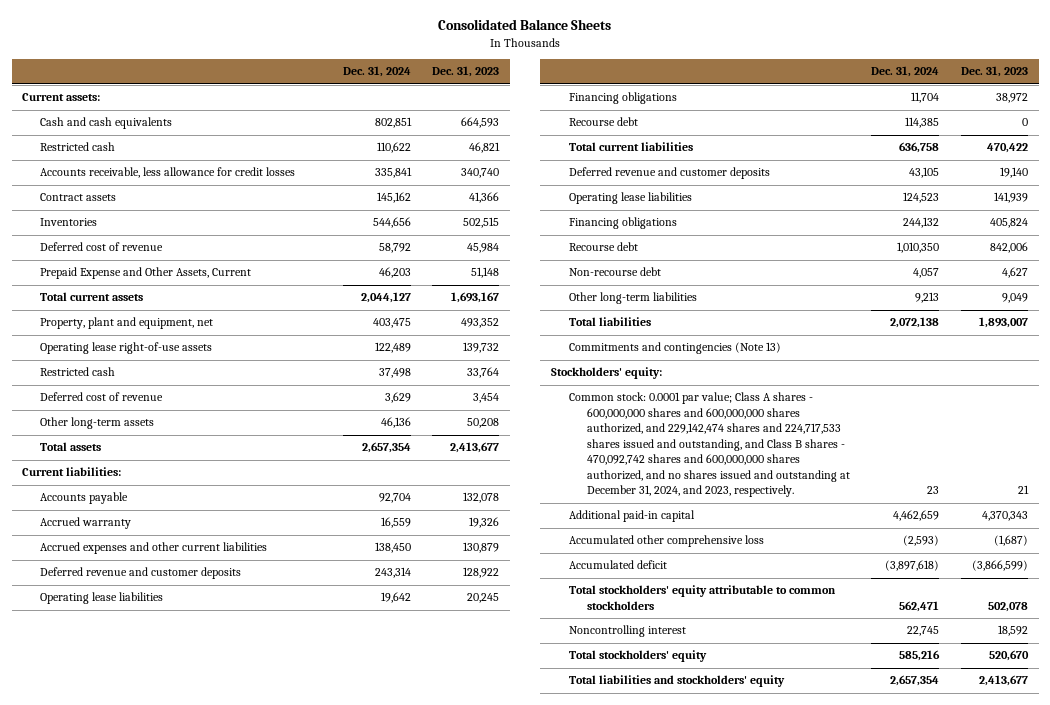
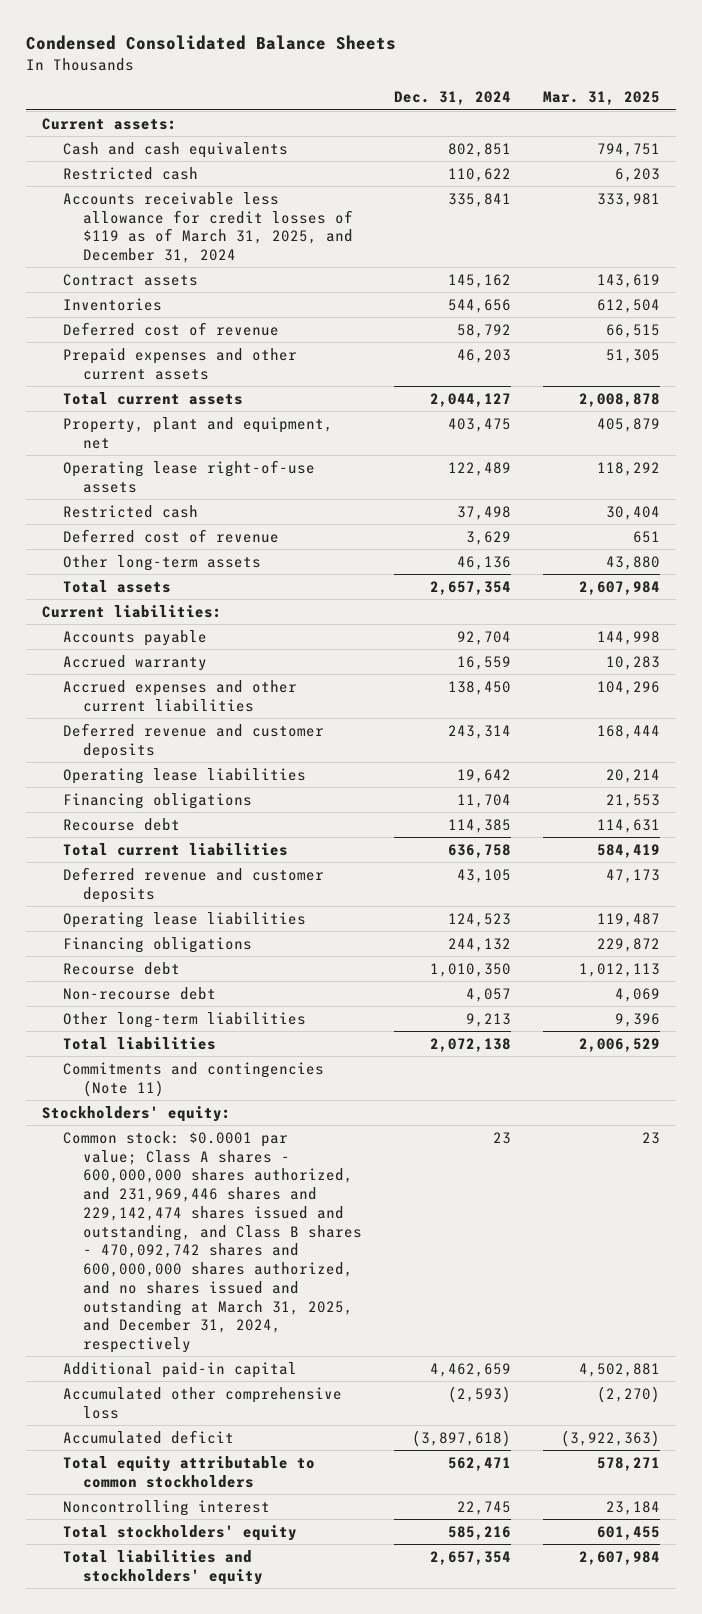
[438,19,612,31] Consolidated Balance Sheets -> [26,35,397,51] Condensed Consolidated Balance Sheets
[432,66,500,78] Dec. 31, 2023 -> none
none -> [543,91,661,106] Mar. 31, 2025
[40,167,296,179] Accounts receivable, less allowance for credit losses -> [62,191,354,264] Accounts receivable less allowance for credit losses of $119 as of March 31, 2025, and December 31, 2024
[40,267,252,280] Prepaid Expense and Other Assets, Current -> [62,347,297,380] Prepaid expenses and other current assets
[568,342,781,355] Commitments and contingencies (Note 13) -> [62,1061,324,1097] Commitments and contingencies (Note 11)
[568,392,850,498] Common stock: 0.0001 par value; Class A shares - 600,000,000 shares and 600,000,000 shares authorized, and 229,142,474 shares and 224,717,533 shares issued and outstanding, and Class B shares - 470,092,742 shares and 600,000,000 shares authorized, and no shares issued and outstanding at December 31, 2024, and 2023, respectively. -> [62,1130,363,1354] Common stock: $0.0001 par value; Class A shares - 600,000,000 shares authorized, and 231,969,446 shares and 229,142,474 shares issued and outstanding, and Class B shares - 470,092,742 shares and 600,000,000 shares authorized, and no shares issued and outstanding at March 31, 2025, and December 31, 2024, respectively
[568,585,836,610] Total stockholders' equity attributable to common stockholders -> [62,1455,315,1488] Total equity attributable to common stockholders

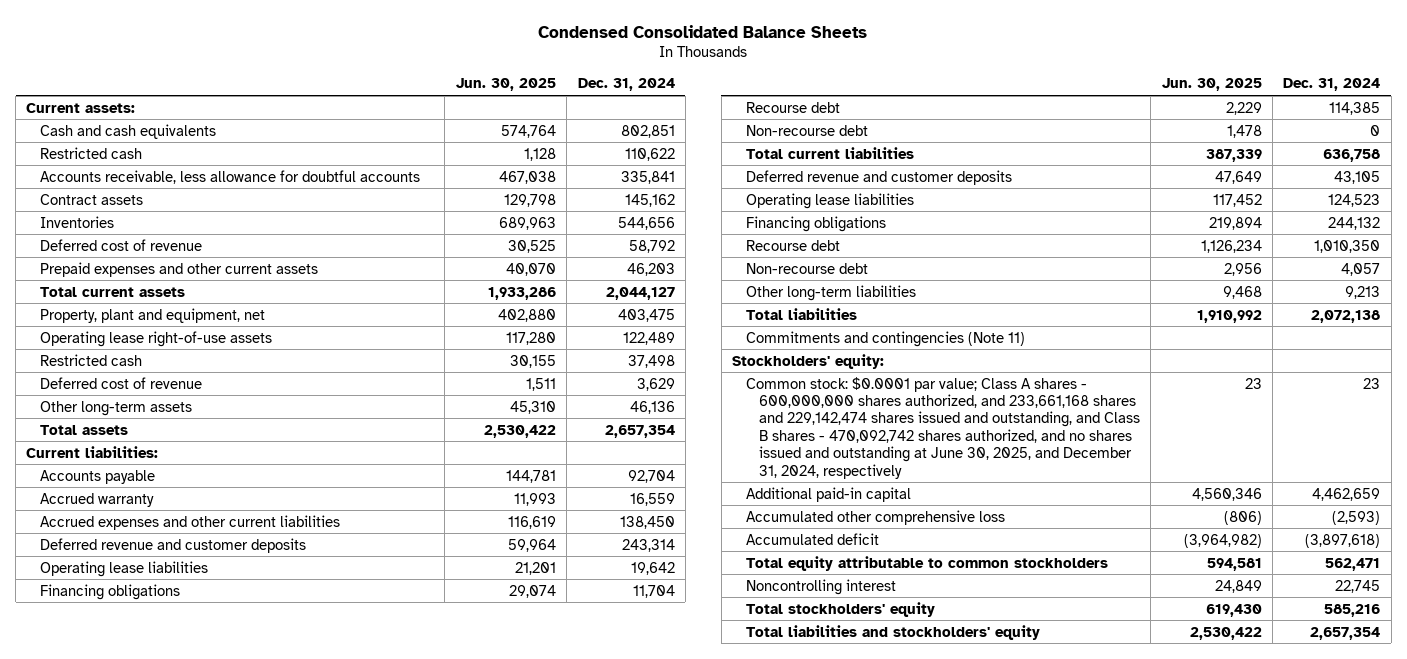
[543,91,661,106] Mar. 31, 2025 -> none
none -> [455,78,556,92] Jun. 30, 2025
[62,191,354,264] Accounts receivable less allowance for credit losses of $119 as of March 31, 2025, and December 31, 2024 -> [39,169,420,184] Accounts receivable, less allowance for doubtful accounts
none -> [745,124,868,136] Non-recourse debt
[62,1130,363,1354] Common stock: $0.0001 par value; Class A shares - 600,000,000 shares authorized, and 231,969,446 shares and 229,142,474 shares issued and outstanding, and Class B shares - 470,092,742 shares and 600,000,000 shares authorized, and no shares issued and outstanding at March 31, 2025, and December 31, 2024, respectively -> [745,376,1140,479] Common stock: $0.0001 par value; Class A shares - 600,000,000 shares authorized, and 233,661,168 shares and 229,142,474 shares issued and outstanding, and Class B shares - 470,092,742 shares authorized, and no shares issued and outstanding at June 30, 2025, and December 31, 2024, respectively

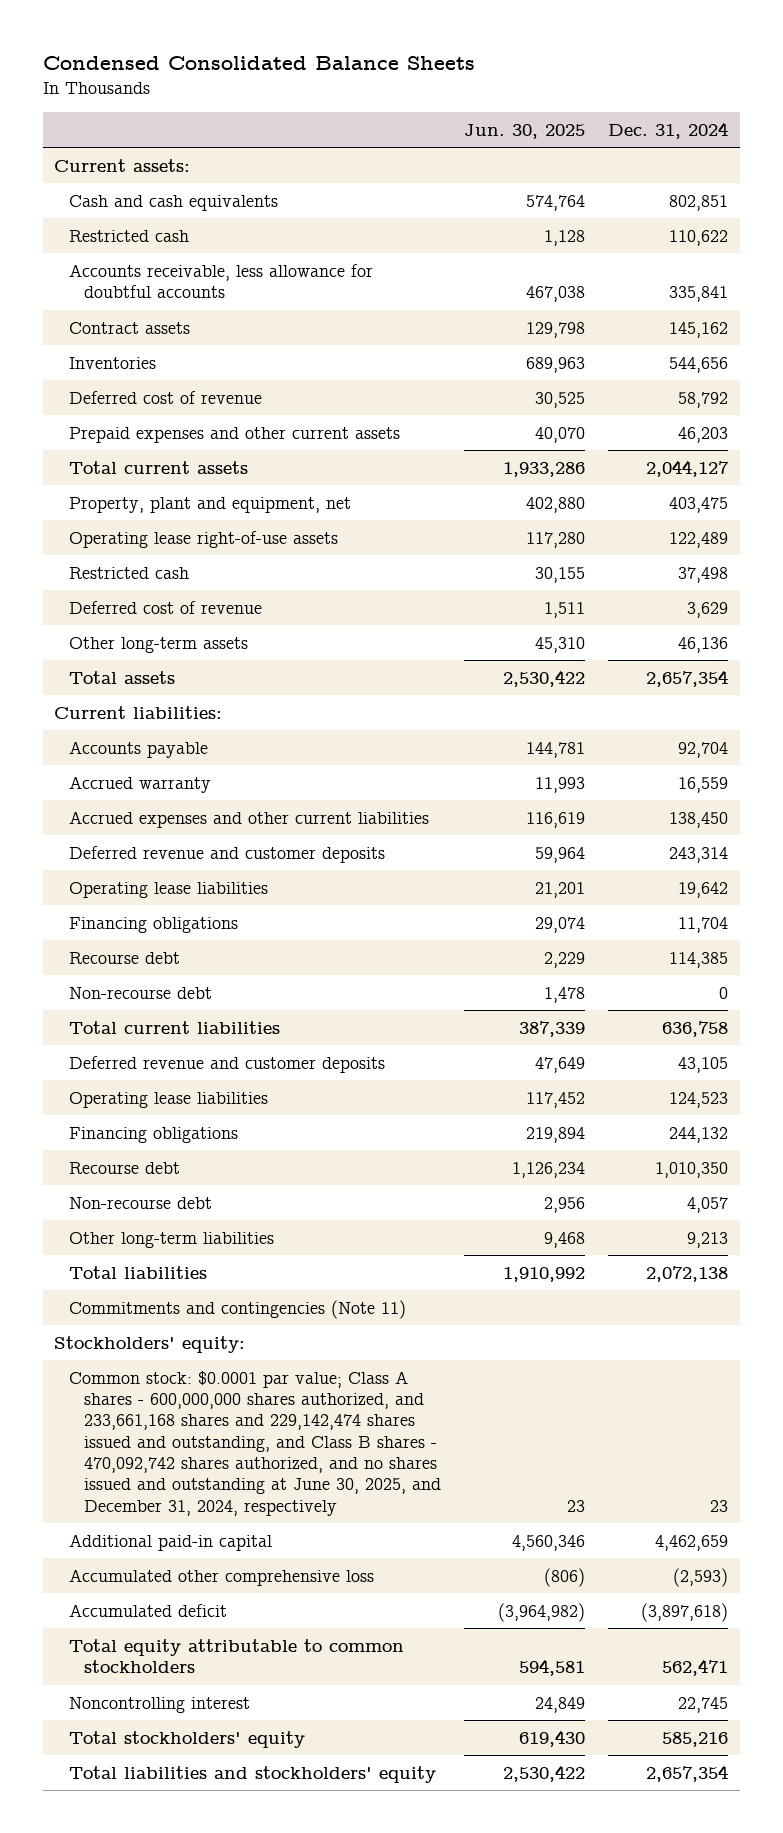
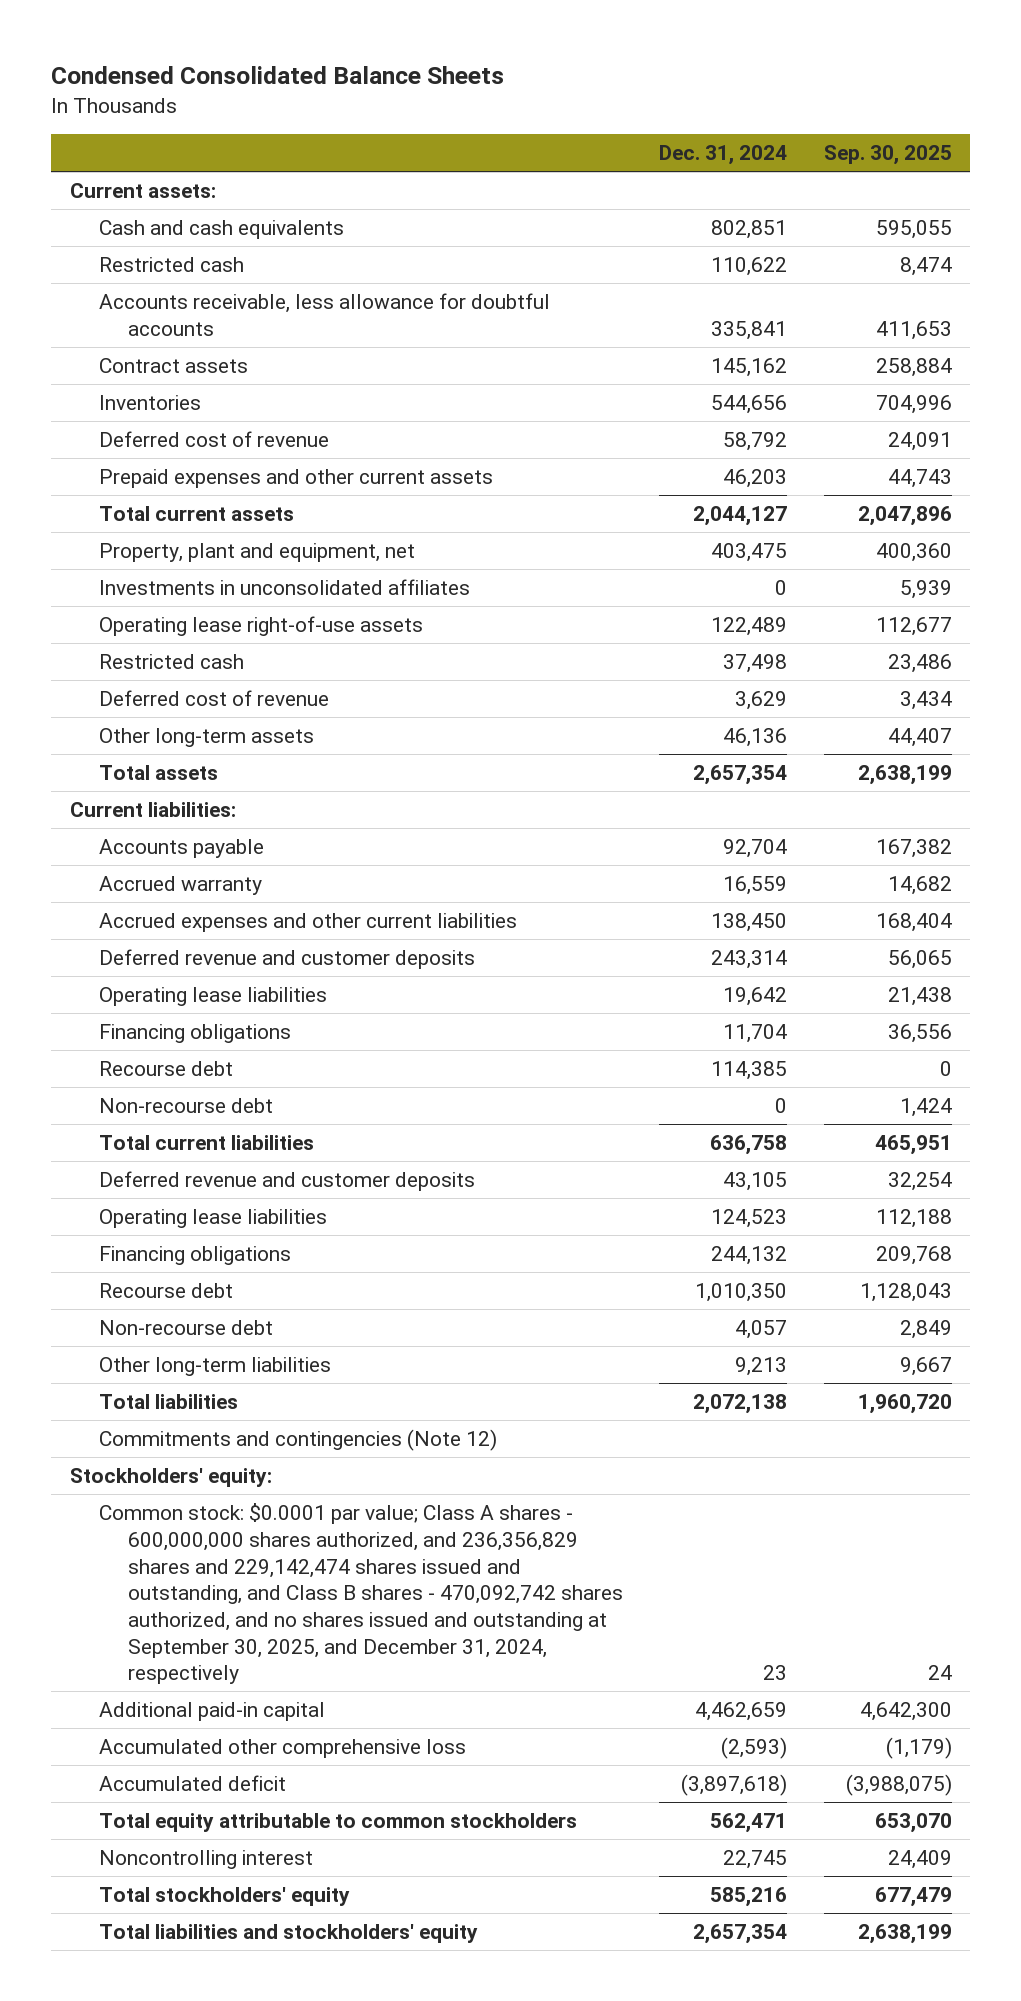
[464,123,586,139] Jun. 30, 2025 -> none
none -> [823,144,952,165] Sep. 30, 2025
none -> [98,579,470,596] Investments in unconsolidated affiliates
[69,1299,407,1319] Commitments and contingencies (Note 11) -> [98,1429,497,1452] Commitments and contingencies (Note 12)
[69,1370,441,1516] Common stock: $0.0001 par value; Class A shares - 600,000,000 shares authorized, and 233,661,168 shares and 229,142,474 shares issued and outstanding, and Class B shares - 470,092,742 shares authorized, and no shares issued and outstanding at June 30, 2025, and December 31, 2024, respectively -> [98,1503,623,1685] Common stock: $0.0001 par value; Class A shares - 600,000,000 shares authorized, and 236,356,829 shares and 229,142,474 shares issued and outstanding, and Class B shares - 470,092,742 shares authorized, and no shares issued and outstanding at September 30, 2025, and December 31, 2024, respectively

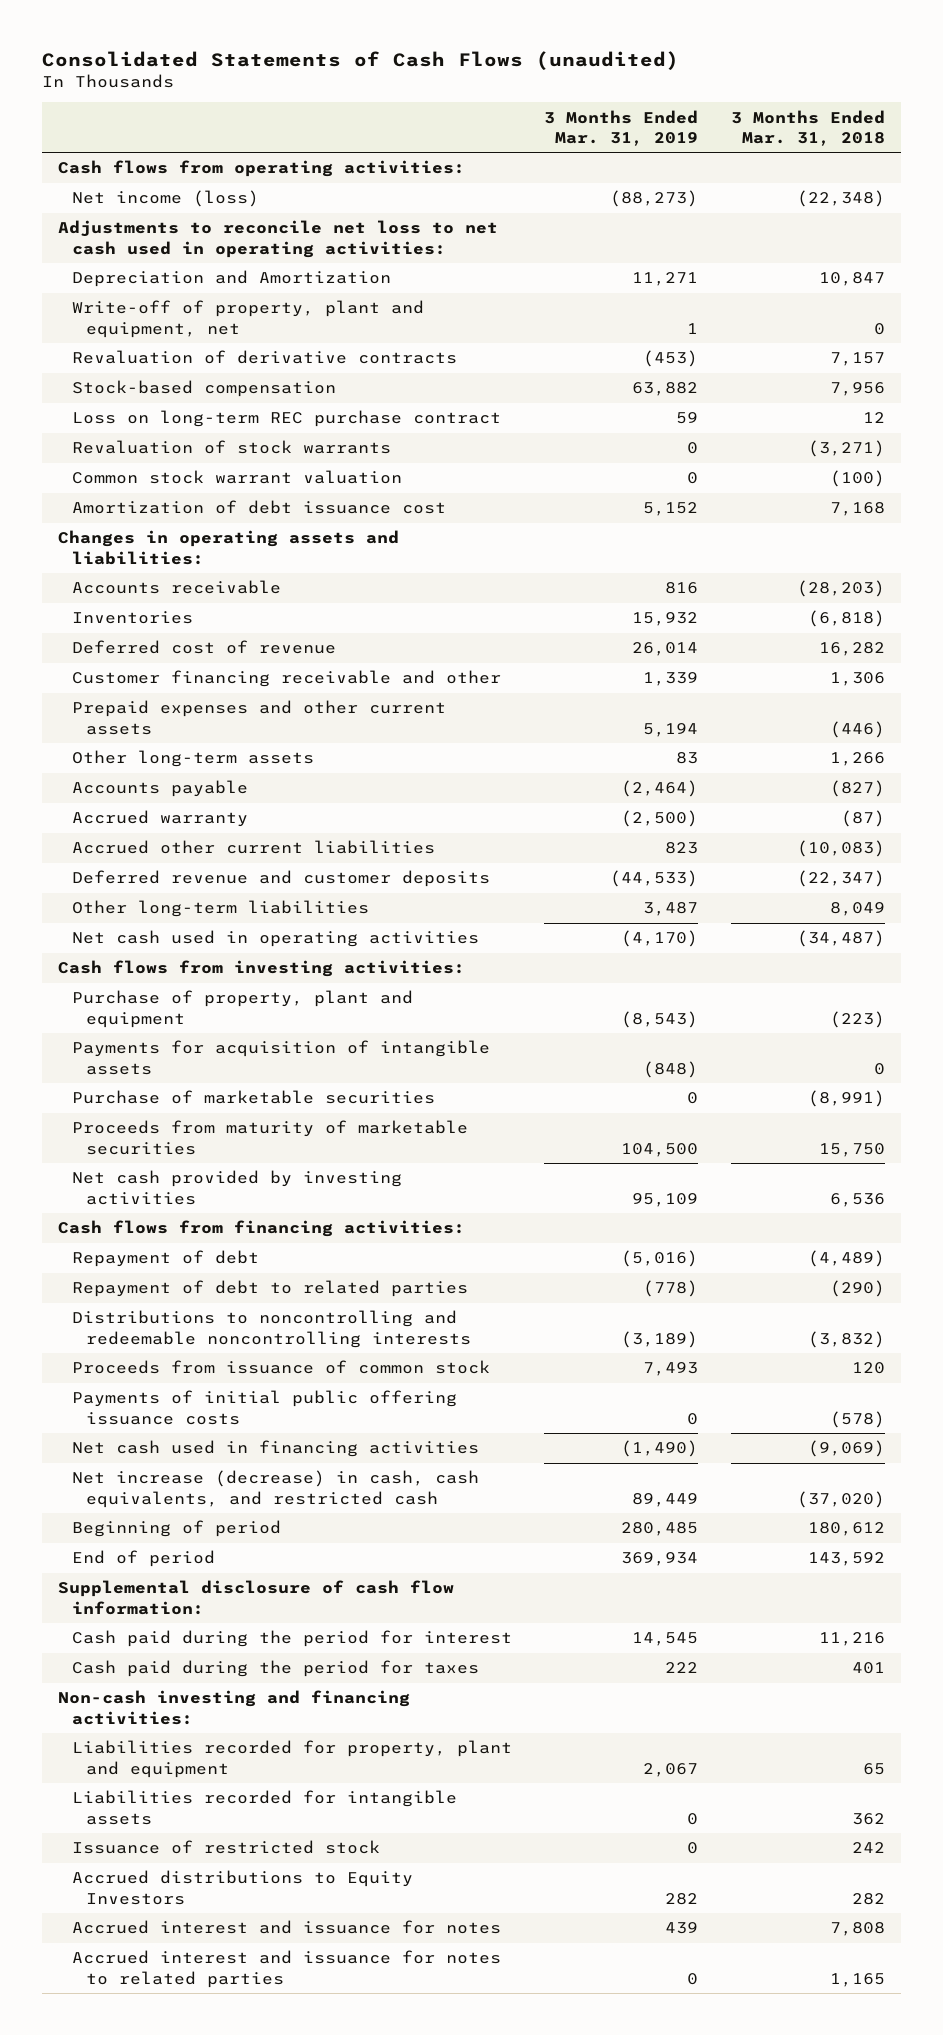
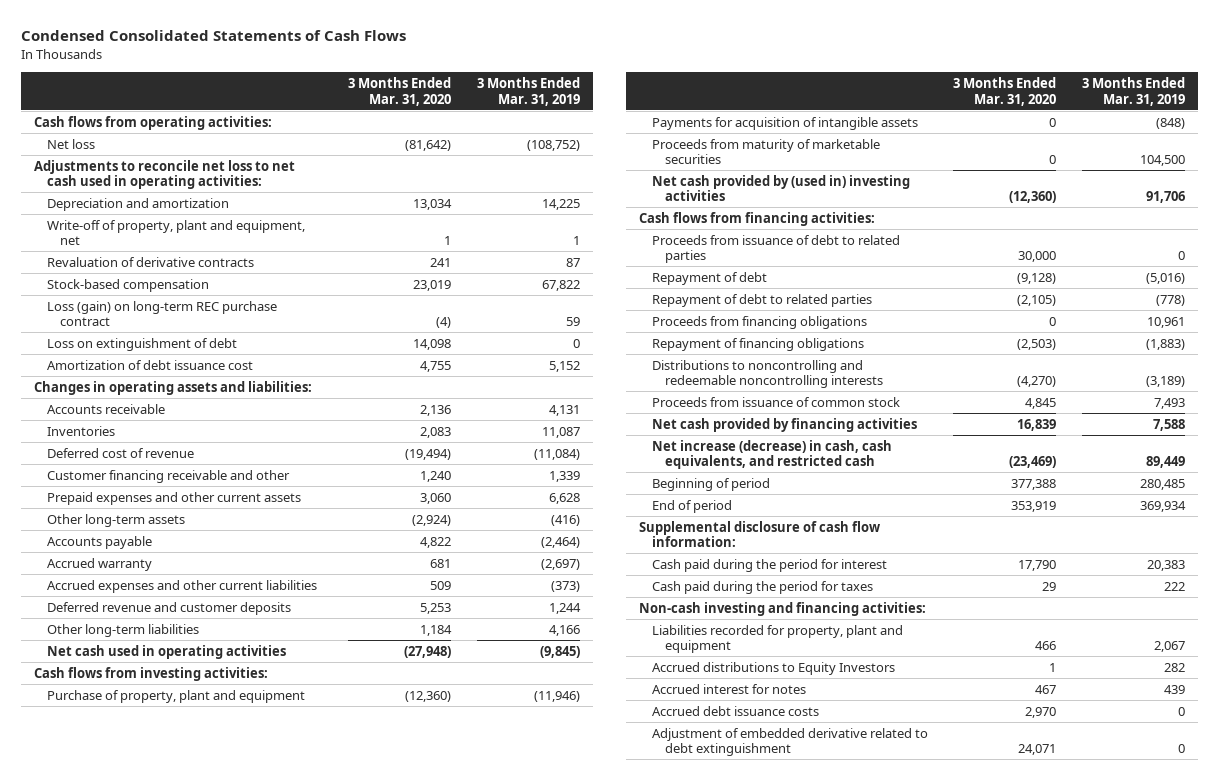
[41,50,679,70] Consolidated Statements of Cash Flows (unaudited) -> [20,30,406,42] Condensed Consolidated Statements of Cash Flows
[730,109,885,146] 3 Months Ended Mar. 31, 2018 -> none
none -> [348,77,452,106] 3 Months Ended Mar. 31, 2020
[71,190,259,208] Net income (loss) -> [46,138,95,149] Net loss
[610,190,699,208] (88,273) -> [527,139,581,151] (108,752)
[71,270,391,288] Depreciation and Amortization -> [46,197,229,211] Depreciation and amortization
[632,272,699,287] 11,271 -> [542,198,581,210] 14,225
[71,440,391,455] Revaluation of stock warrants -> none
[71,470,402,485] Common stock warrant valuation -> none
[643,350,699,368] (453) -> [566,257,581,267] 87
[632,382,699,397] 63,882 -> [542,279,581,291] 67,822
[71,410,501,428] Loss on long-term REC purchase contract -> [46,300,277,327] Loss (gain) on long-term REC purchase contract
none -> [46,337,237,351] Loss on extinguishment of debt
[665,582,699,595] 816 -> [549,404,581,416] 4,131
[632,612,699,627] 15,932 -> [542,426,581,438] 11,087
[632,642,699,657] 26,014 -> [534,448,581,460] (11,084)
[643,722,699,737] 5,194 -> [549,492,581,504] 6,628
[676,752,699,765] 83 -> [551,514,581,526] (416)
[621,810,699,828] (2,500) -> [541,558,581,570] (2,697)
[71,840,435,855] Accrued other current liabilities -> [46,579,317,593] Accrued expenses and other current liabilities
[665,842,699,855] 823 -> [551,580,581,592] (373)
[610,870,699,888] (44,533) -> [549,602,582,614] 1,244
[643,902,699,917] 3,487 -> [549,624,581,636] 4,166
[621,930,699,948] (4,170) -> [540,645,581,658] (9,845)
[621,1010,699,1028] (8,543) -> [534,690,581,702] (11,946)
[71,1090,435,1105] Purchase of marketable securities -> none
[71,1170,402,1205] Net cash provided by investing activities -> [651,174,910,202] Net cash provided by (used in) investing activities
[632,1192,699,1207] 95,109 -> [1146,191,1186,204] 91,706
none -> [651,234,900,264] Proceeds from issuance of debt to related parties
none -> [651,315,867,329] Proceeds from financing obligations
none -> [651,337,864,351] Repayment of financing obligations
[71,1390,457,1425] Payments of initial public offering issuance costs -> none
[71,1440,479,1458] Net cash used in financing activities -> [651,417,917,432] Net cash provided by financing activities
[621,1440,699,1458] (1,490) -> [1153,418,1186,431] 7,588
[632,1632,699,1647] 14,545 -> [1147,559,1186,571] 20,383
[71,1790,457,1825] Liabilities recorded for intangible assets -> none
[71,1840,380,1855] Issuance of restricted stock -> none
[71,1950,501,1988] Accrued interest and issuance for notes to related parties -> none
[71,1920,501,1935] Accrued interest and issuance for notes -> [651,683,806,694] Accrued interest for notes
none -> [651,705,819,716] Accrued debt issuance costs
none -> [651,727,928,757] Adjustment of embedded derivative related to debt extinguishment

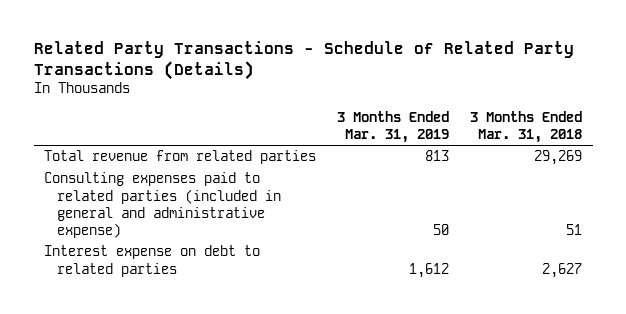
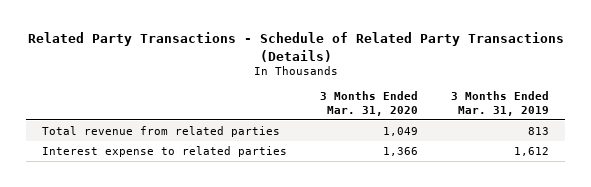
[470,111,583,144] 3 Months Ended Mar. 31, 2018 -> none
none -> [320,91,419,117] 3 Months Ended Mar. 31, 2020
[44,172,281,239] Consulting expenses paid to related parties (included in general and administrative expense) -> none
[44,245,261,277] Interest expense on debt to related parties -> [42,145,288,157] Interest expense to related parties

